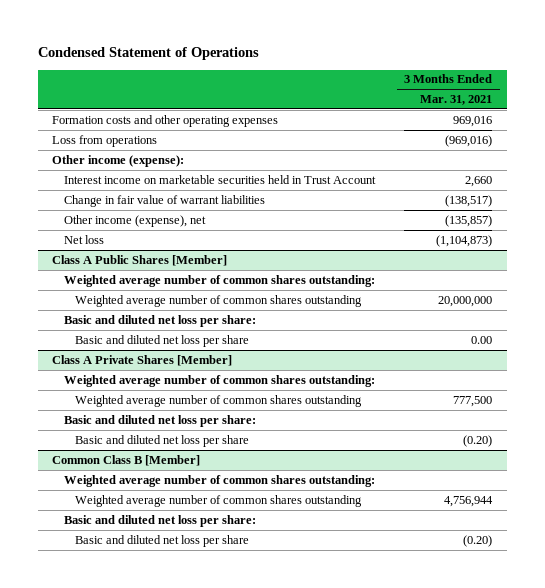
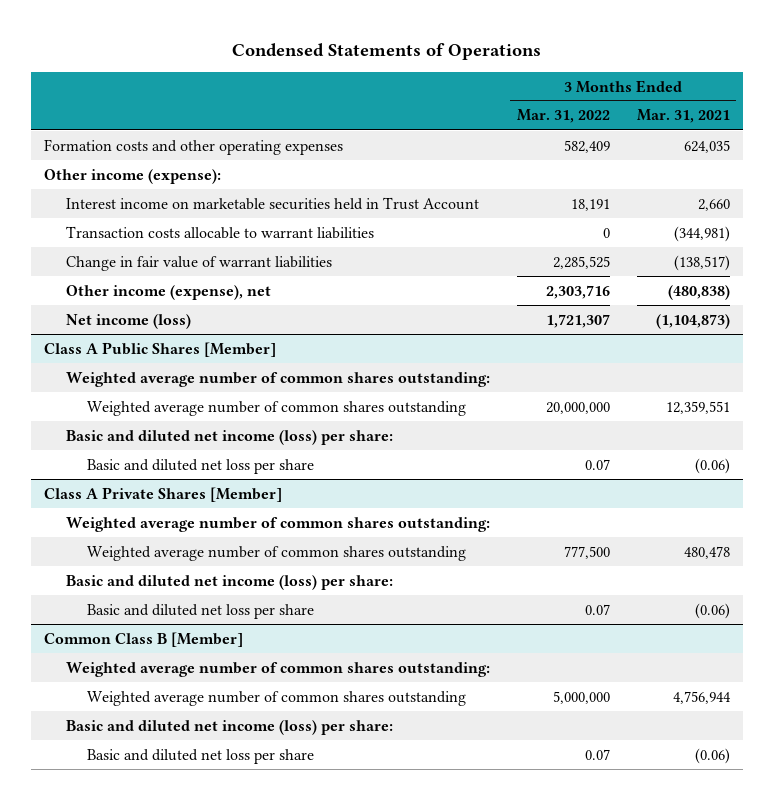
[37,47,259,61] Condensed Statement of Operations -> [231,42,541,60] Condensed Statements of Operations
none -> [516,109,610,124] Mar. 31, 2022
[52,134,158,147] Loss from operations -> none
[453,115,493,127] 969,016 -> [683,139,730,153] 624,035
none -> [65,225,374,239] Transaction costs allocable to warrant liabilities
[445,214,493,227] (135,857) -> [667,284,730,300] (480,838)
[63,234,104,244] Net loss -> [65,313,191,329] Net income (loss)
[438,295,493,307] 20,000,000 -> [665,400,730,414] 12,359,551
[63,314,256,327] Basic and diluted net loss per share: -> [65,429,393,445] Basic and diluted net income (loss) per share:
[471,335,493,344] 0.00 -> [694,457,730,474] (0.06)
[453,395,493,407] 777,500 -> [683,545,730,559] 480,478
[63,414,256,427] Basic and diluted net loss per share: -> [65,574,393,590] Basic and diluted net income (loss) per share:
[463,434,493,447] (0.20) -> [694,602,730,619] (0.06)
[63,514,256,527] Basic and diluted net loss per share: -> [65,719,393,735] Basic and diluted net income (loss) per share:
[463,534,493,547] (0.20) -> [694,747,730,764] (0.06)

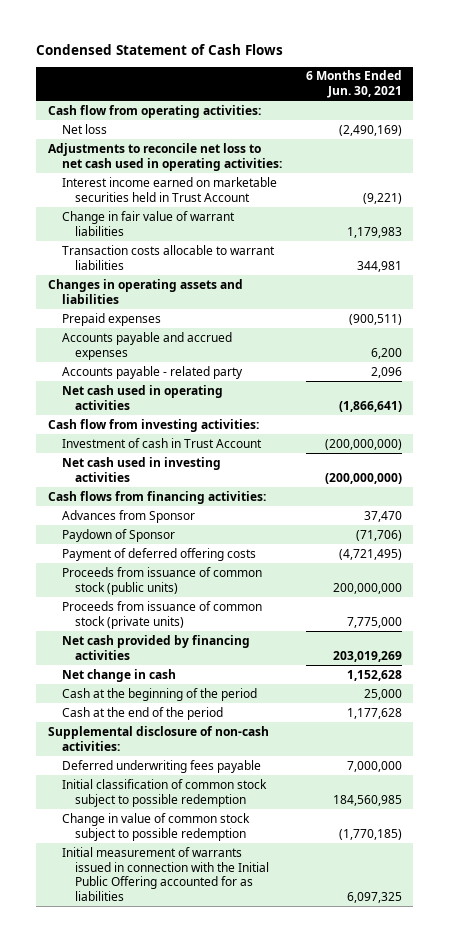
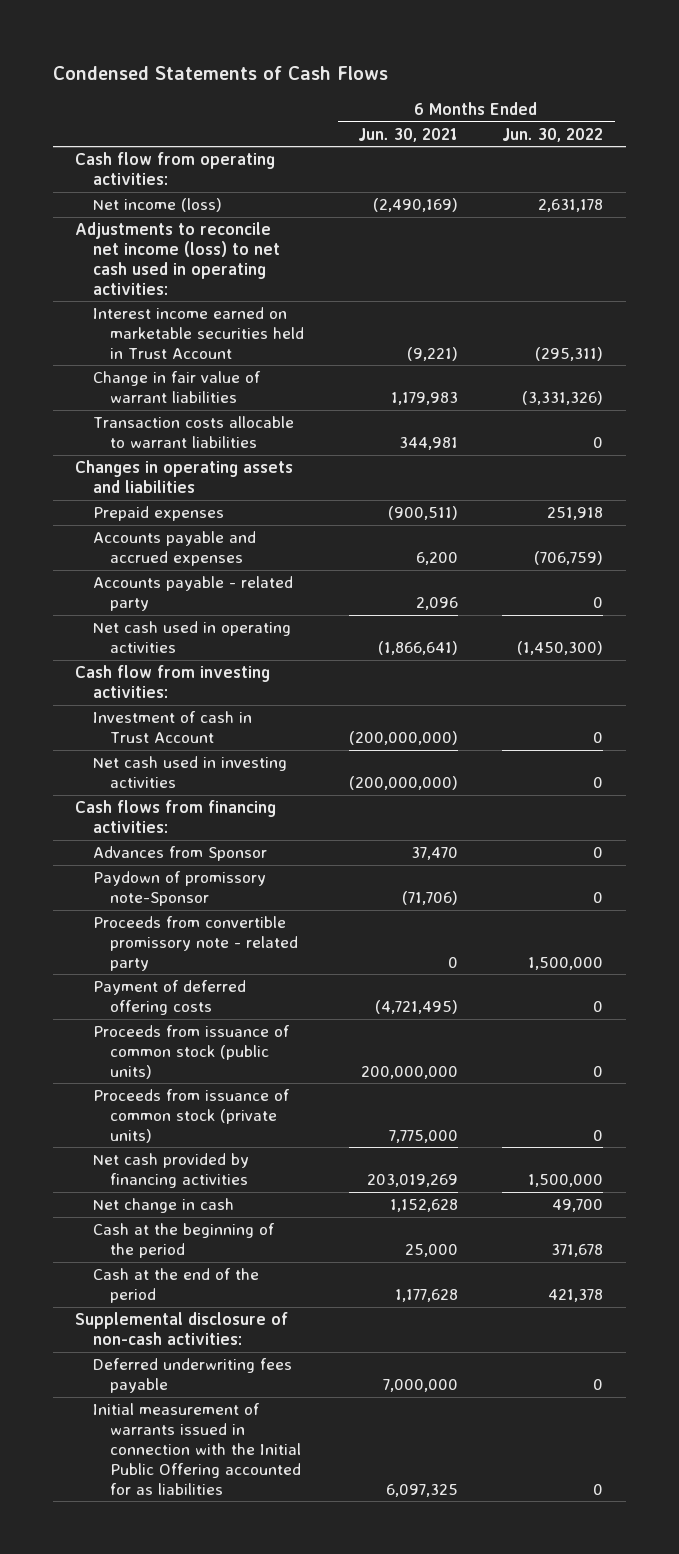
[36,43,284,55] Condensed Statement of Cash Flows -> [53,65,389,80] Condensed Statements of Cash Flows
none -> [502,127,604,142] Jun. 30, 2022
[61,123,107,134] Net loss -> [92,198,222,213] Net income (loss)
[48,142,282,171] Adjustments to reconcile net loss to net cash used in operating activities: -> [75,222,280,295] Adjustments to reconcile net income (loss) to net cash used in operating activities:
[61,528,175,542] Paydown of Sponsor -> [92,871,266,907] Paydown of promissory note-Sponsor
none -> [92,916,299,971] Proceeds from convertible promissory note - related party
[61,778,267,807] Initial classification of common stock subject to possible redemption -> none
[61,812,250,841] Change in value of common stock subject to possible redemption -> none

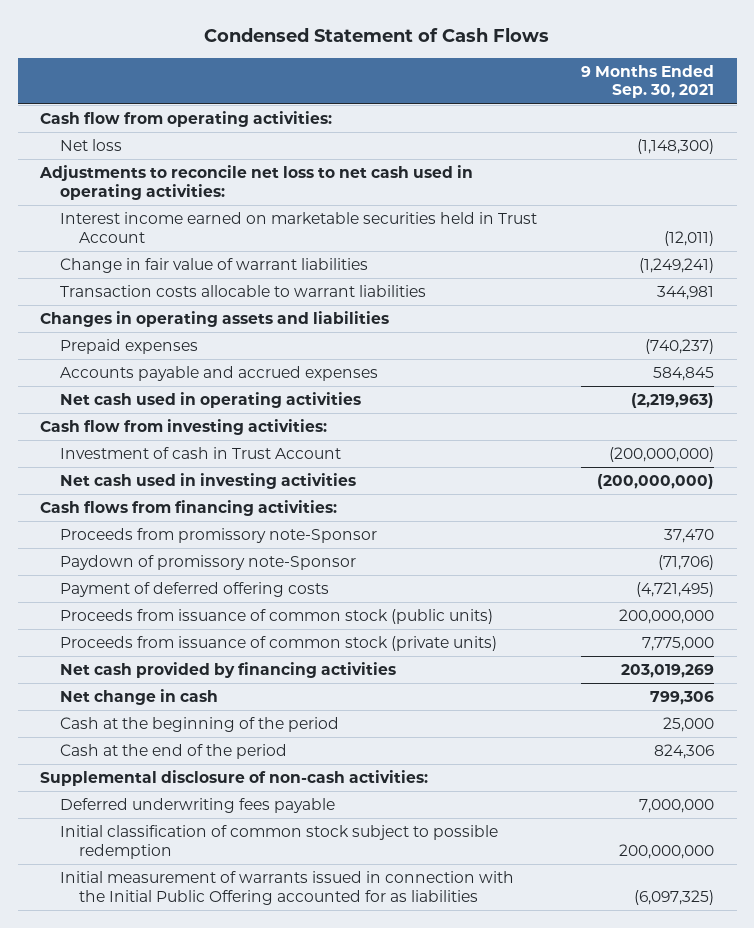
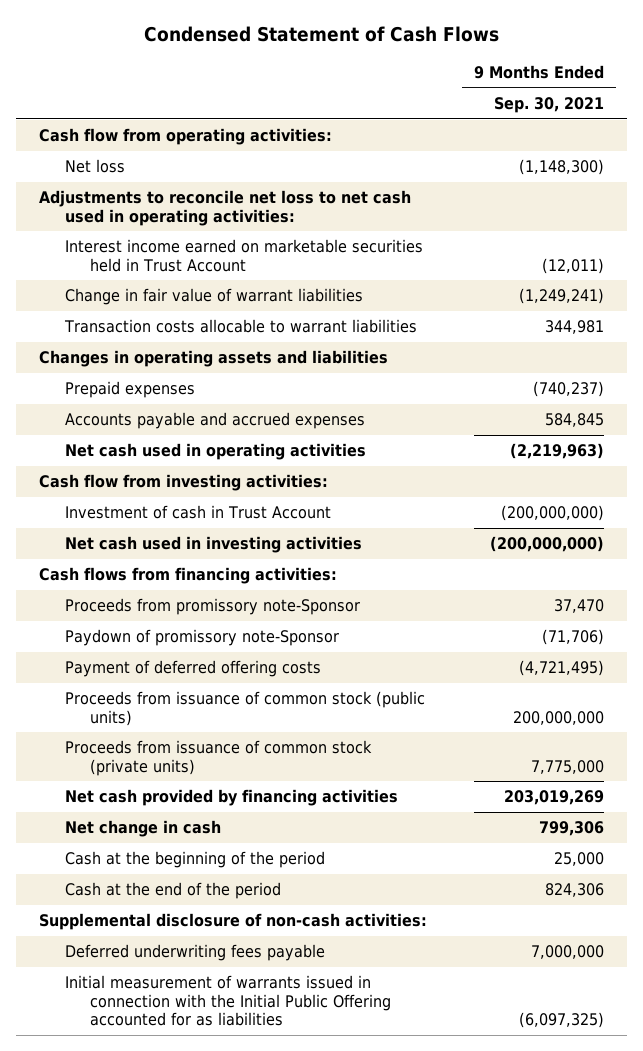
[59,825,498,859] Initial classification of common stock subject to possible redemption -> none

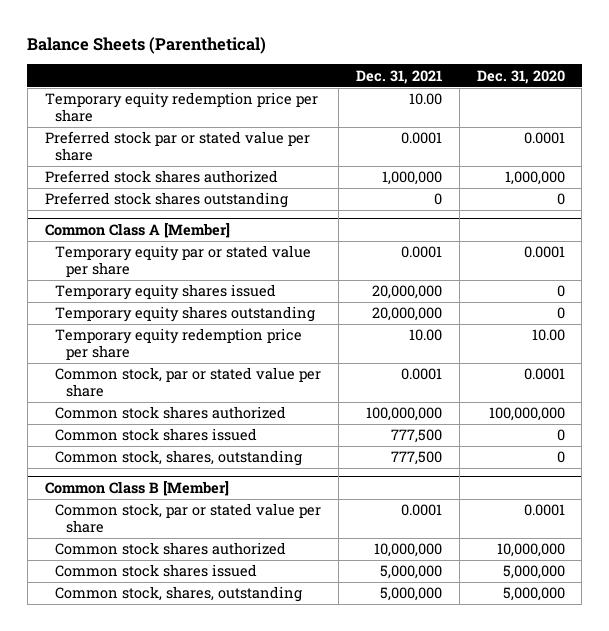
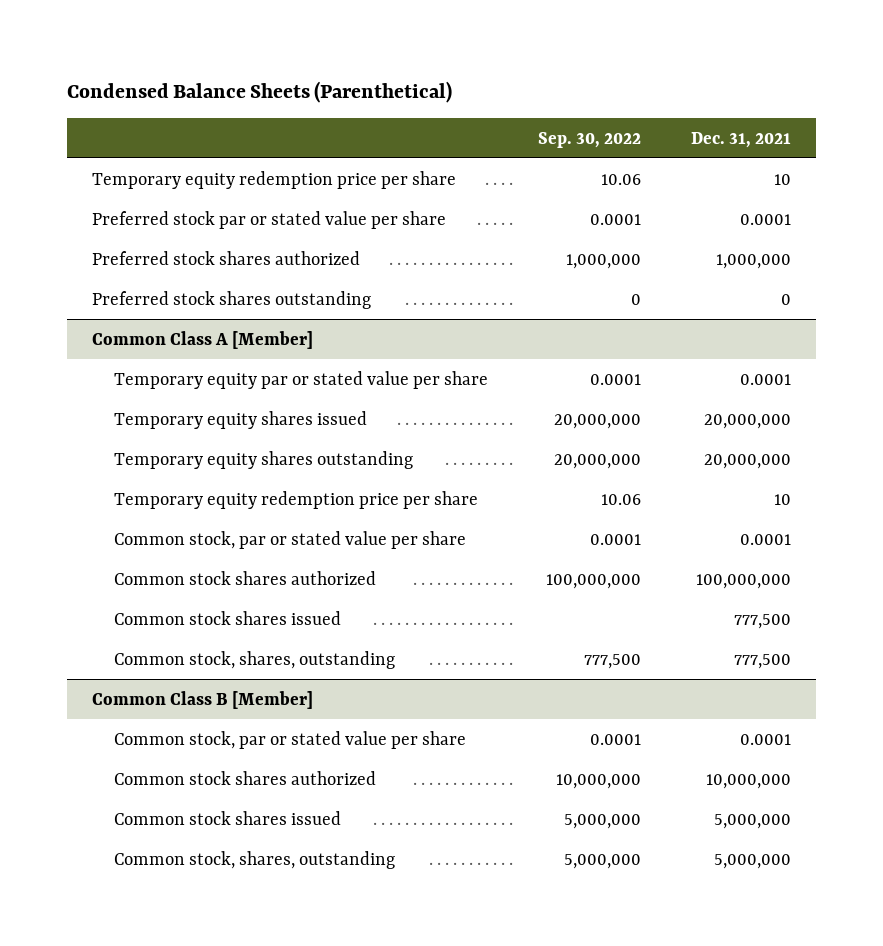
[27,36,267,54] Balance Sheets (Parenthetical) -> [66,81,452,104] Condensed Balance Sheets (Parenthetical)
[476,69,565,84] Dec. 31, 2020 -> none
none -> [538,131,642,148] Sep. 30, 2022
[408,93,442,106] 10.00 -> [773,173,791,185] 10
[408,329,442,342] 10.00 -> [773,493,791,505] 10

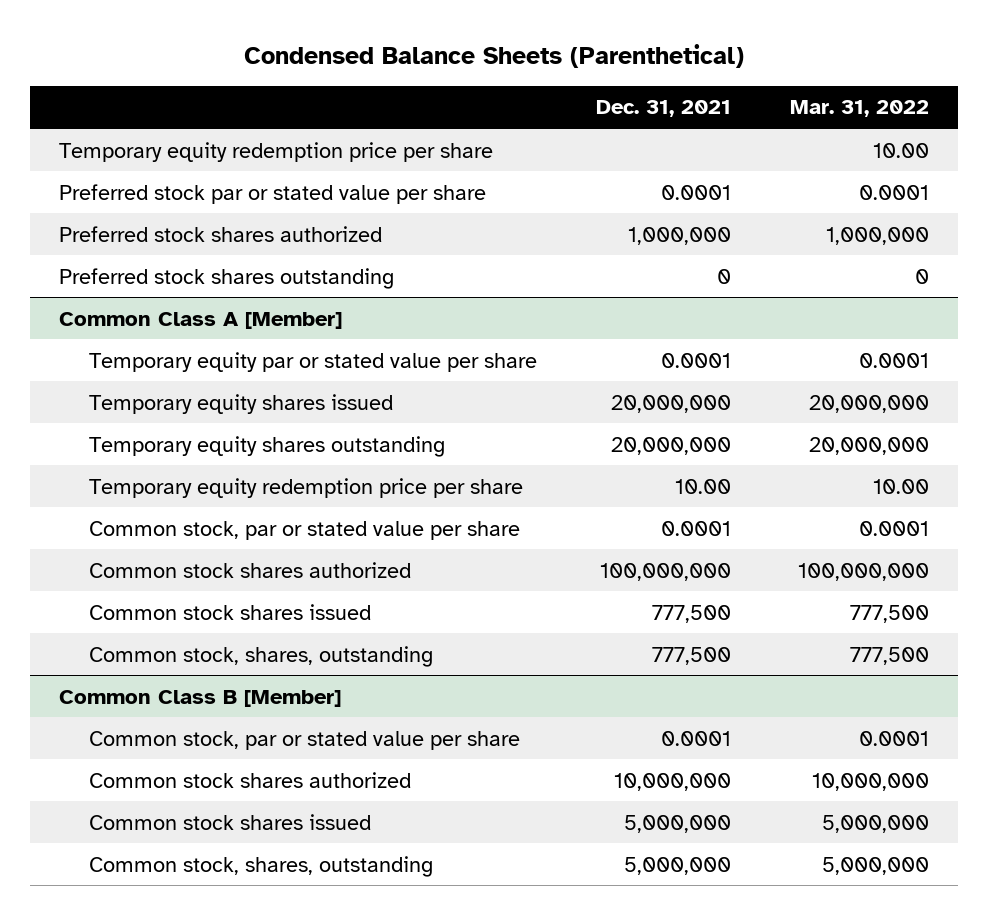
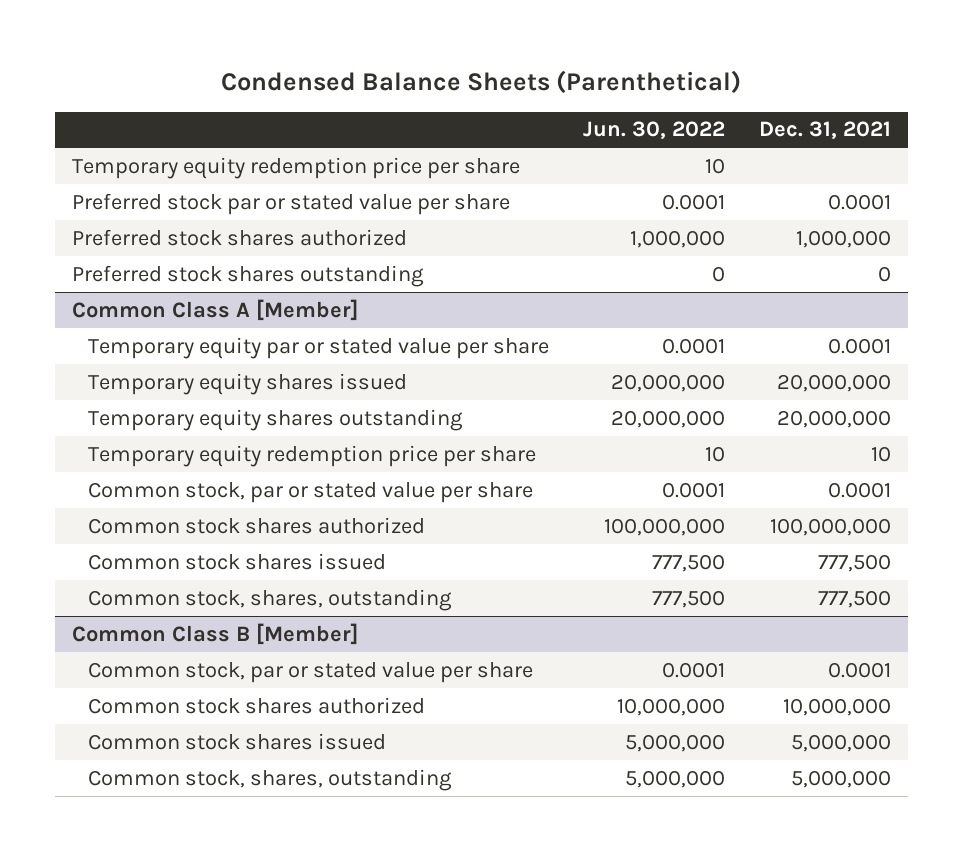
[789,100,929,118] Mar. 31, 2022 -> none
none -> [582,121,725,140] Jun. 30, 2022
[674,478,731,494] 10.00 -> [870,445,891,462] 10

